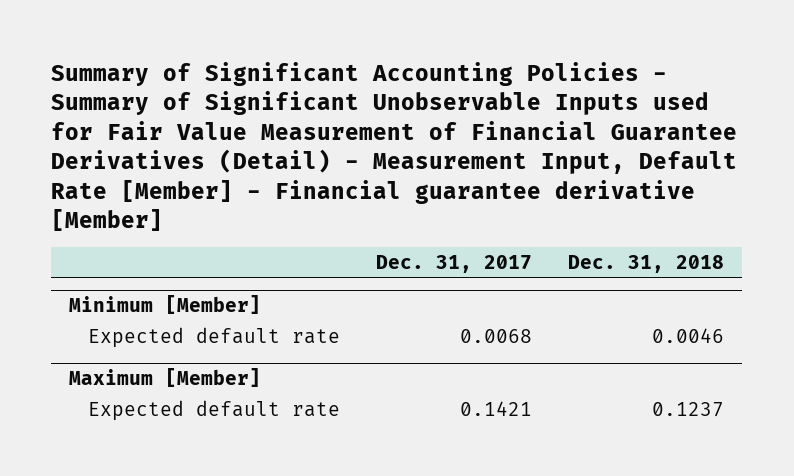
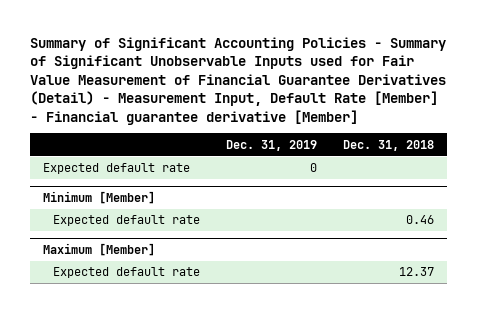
[375,255,532,274] Dec. 31, 2017 -> none
none -> [225,139,317,151] Dec. 31, 2019
none -> [42,163,190,175] Expected default rate
[652,328,725,344] 0.0046 -> [405,215,434,225] 0.46
[652,402,725,418] 0.1237 -> [398,267,434,277] 12.37

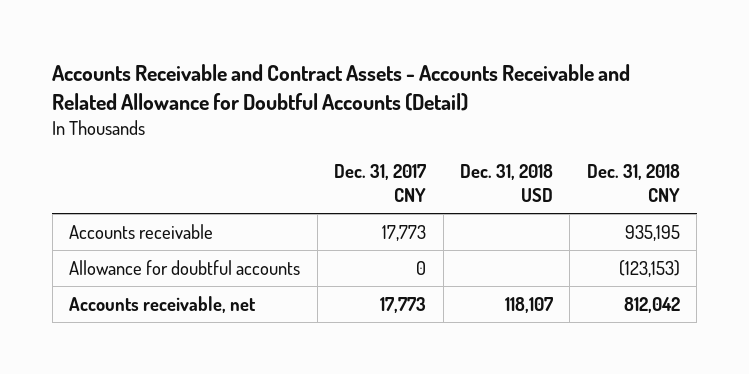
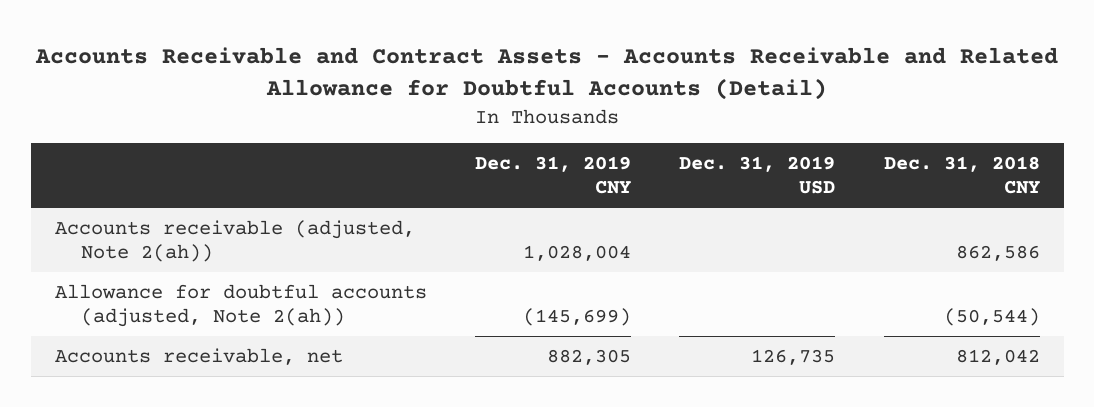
[334,164,427,202] Dec. 31, 2017 CNY -> none
[459,164,553,202] Dec. 31, 2018 USD -> none
none -> [475,155,632,195] Dec. 31, 2019 CNY
none -> [679,155,836,195] Dec. 31, 2019 USD
[69,223,214,239] Accounts receivable -> [54,219,415,263] Accounts receivable (adjusted, Note 2(ah))
[624,224,680,241] 935,195 -> [955,245,1040,262] 862,586
[69,259,301,275] Allowance for doubtful accounts -> [54,283,427,328] Allowance for doubtful accounts (adjusted, Note 2(ah))
[618,259,680,277] (123,153) -> [943,308,1040,327] (50,544)

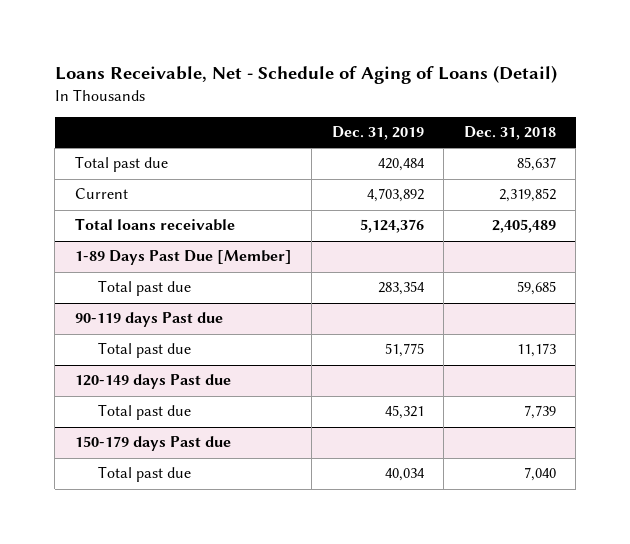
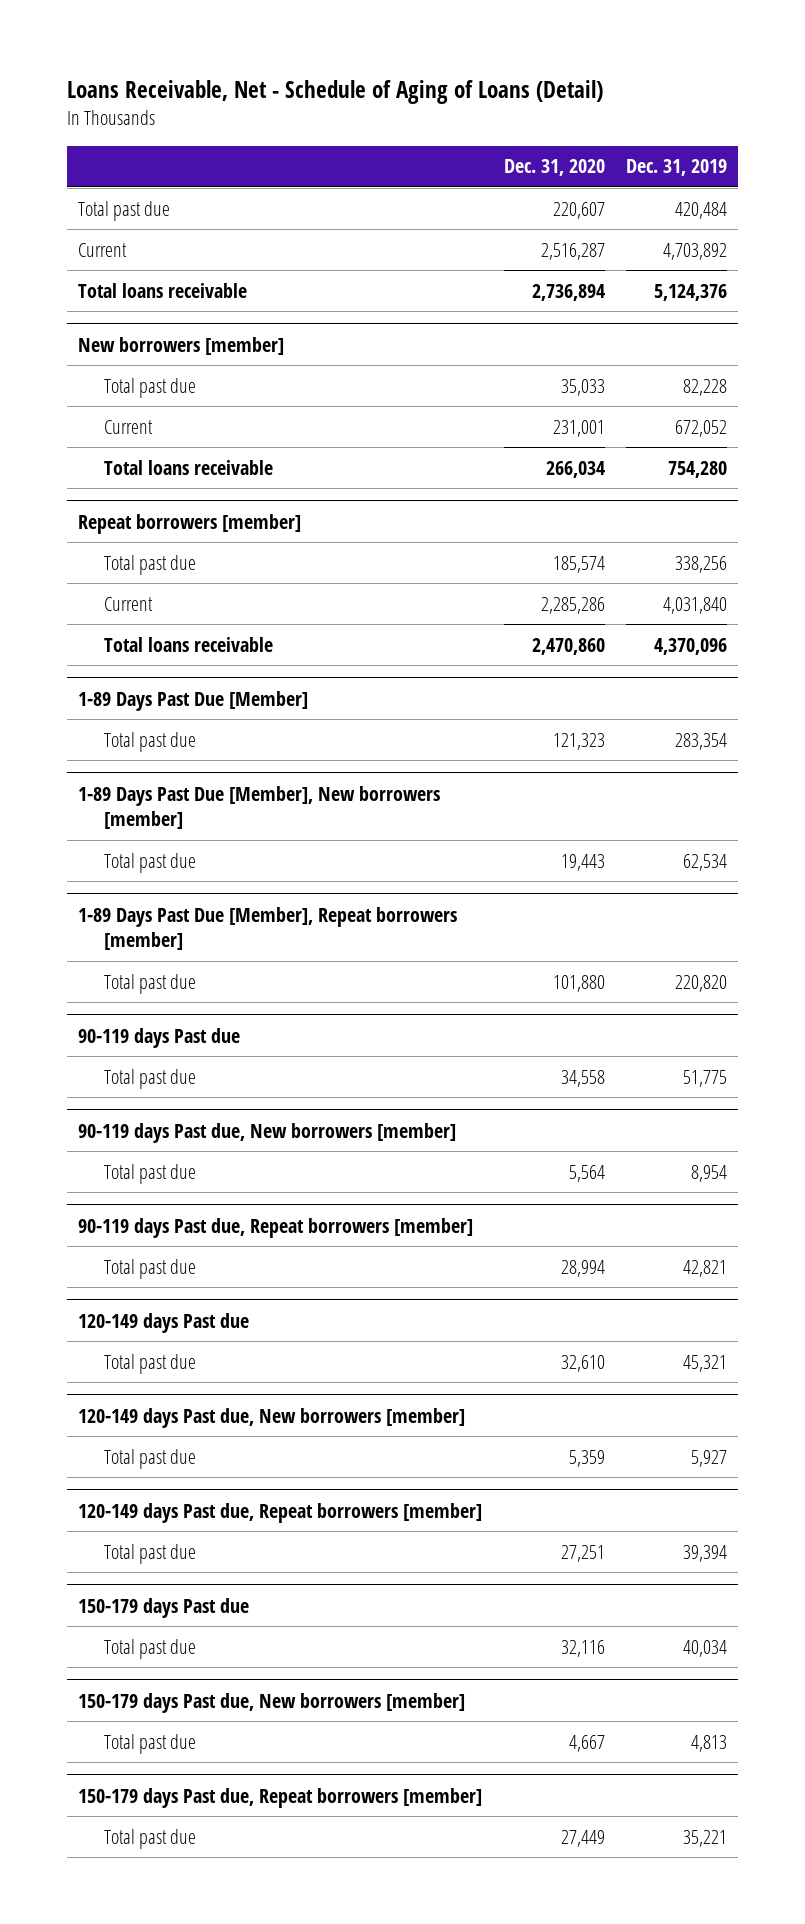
[463,126,556,141] Dec. 31, 2018 -> none
none -> [503,159,605,177] Dec. 31, 2020
none -> [77,336,284,355] New borrowers [member]
none -> [104,377,197,398] Total past due
none -> [104,419,154,434] Current
none -> [104,459,274,475] Total loans receivable
none -> [77,513,301,534] Repeat borrowers [member]
none -> [104,554,197,575] Total past due
none -> [104,596,154,611] Current
none -> [104,636,274,652] Total loans receivable
none -> [77,785,440,830] 1-89 Days Past Due [Member], New borrowers [member]
none -> [104,852,197,873] Total past due
none -> [77,906,457,951] 1-89 Days Past Due [Member], Repeat borrowers [member]
none -> [104,973,197,994] Total past due
none -> [77,1122,456,1143] 90-119 days Past due, New borrowers [member]
none -> [104,1163,197,1184] Total past due
none -> [77,1217,473,1238] 90-119 days Past due, Repeat borrowers [member]
none -> [104,1258,197,1279] Total past due
none -> [77,1407,465,1428] 120-149 days Past due, New borrowers [member]
none -> [104,1448,197,1469] Total past due
none -> [77,1502,482,1523] 120-149 days Past due, Repeat borrowers [member]
none -> [104,1543,197,1564] Total past due
none -> [77,1692,465,1713] 150-179 days Past due, New borrowers [member]
none -> [104,1733,197,1754] Total past due
none -> [77,1787,482,1808] 150-179 days Past due, Repeat borrowers [member]
none -> [104,1828,197,1849] Total past due

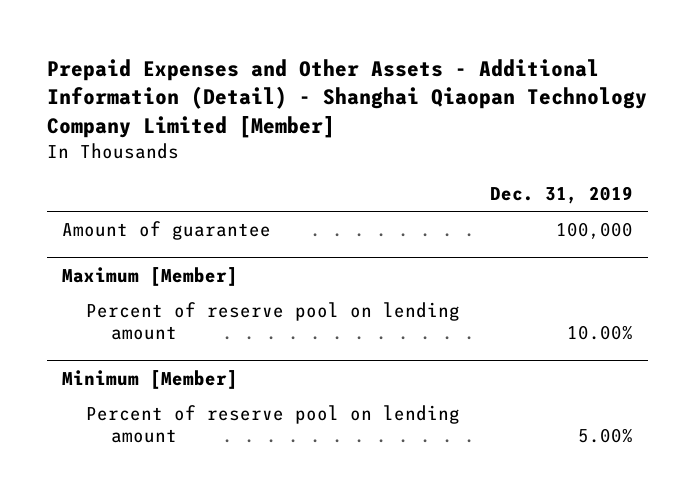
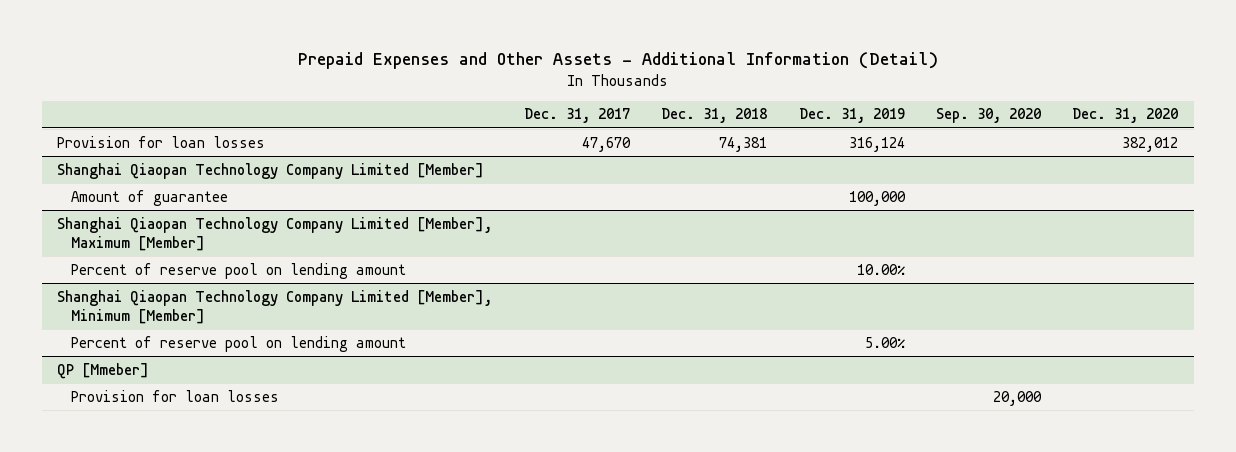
[47,58,648,138] Prepaid Expenses and Other Assets - Additional Information (Detail) - Shanghai Qiaopan Technology Company Limited [Member] -> [297,52,938,70] Prepaid Expenses and Other Assets - Additional Information (Detail)
none -> [523,108,630,124] Dec. 31, 2017
none -> [661,108,768,124] Dec. 31, 2018
none -> [935,108,1041,124] Sep. 30, 2020
none -> [1072,108,1179,124] Dec. 31, 2020
none -> [57,135,266,148] Provision for loan losses
none -> [57,162,485,179] Shanghai Qiaopan Technology Company Limited [Member]
[62,267,239,287] Maximum [Member] -> none
none -> [57,216,493,251] Shanghai Qiaopan Technology Company Limited [Member], Maximum [Member]
[62,370,239,390] Minimum [Member] -> none
none -> [57,289,493,324] Shanghai Qiaopan Technology Company Limited [Member], Minimum [Member]
none -> [57,362,150,379] QP [Mmeber]
none -> [71,389,280,402] Provision for loan losses

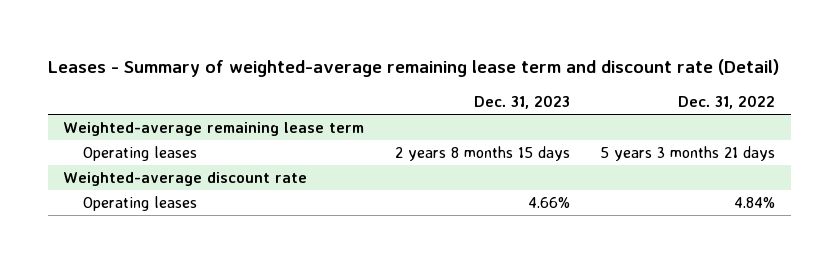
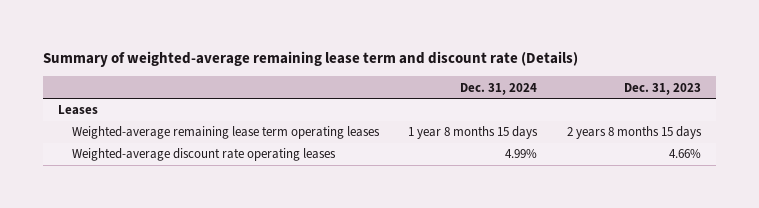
[48,58,780,77] Leases - Summary of weighted-average remaining lease term and discount rate (Detail) -> [42,51,578,68] Summary of weighted-average remaining lease term and discount rate (Details)
[678,94,776,109] Dec. 31, 2022 -> none
none -> [460,82,538,95] Dec. 31, 2024
[63,122,365,137] Weighted-average remaining lease term -> none
[63,172,308,187] Weighted-average discount rate -> none
none -> [57,105,98,116] Leases
[83,146,198,162] Operating leases -> [71,126,380,140] Weighted-average remaining lease term operating leases
[83,196,198,212] Operating leases -> [71,148,336,162] Weighted-average discount rate operating leases

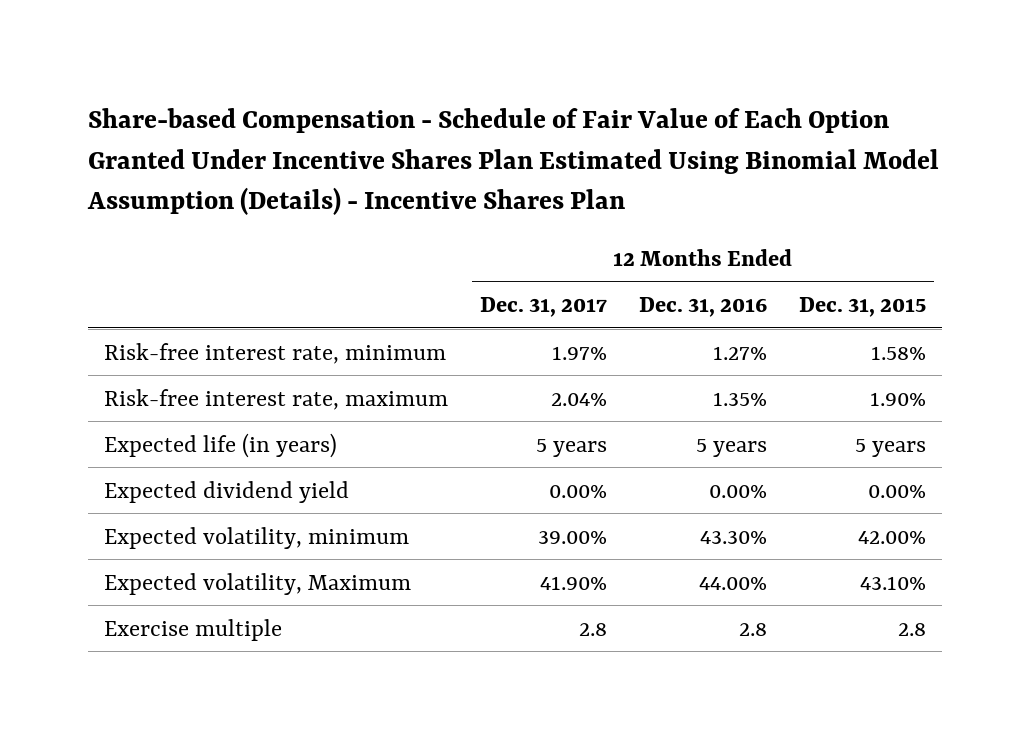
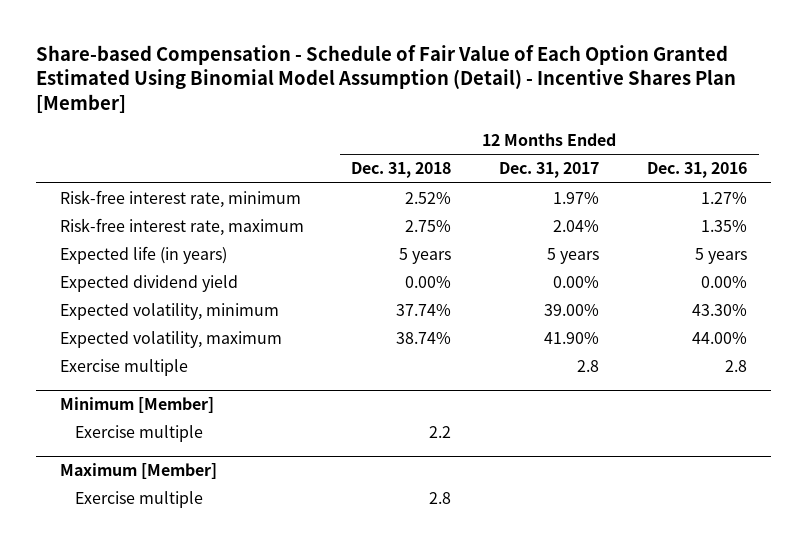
[86,108,939,216] Share-based Compensation - Schedule of Fair Value of Each Option Granted Under Incentive Shares Plan Estimated Using Binomial Model Assumption (Details) - Incentive Shares Plan -> [36,44,737,114] Share-based Compensation - Schedule of Fair Value of Each Option Granted Estimated Using Binomial Model Assumption (Detail) - Incentive Shares Plan [Member]
[799,297,927,318] Dec. 31, 2015 -> none
none -> [351,162,452,179] Dec. 31, 2018
[103,572,411,595] Expected volatility, Maximum -> [59,330,282,348] Expected volatility, maximum
none -> [59,397,214,414] Minimum [Member]
none -> [74,424,203,442] Exercise multiple
none -> [59,463,217,480] Maximum [Member]
none -> [74,490,203,508] Exercise multiple

